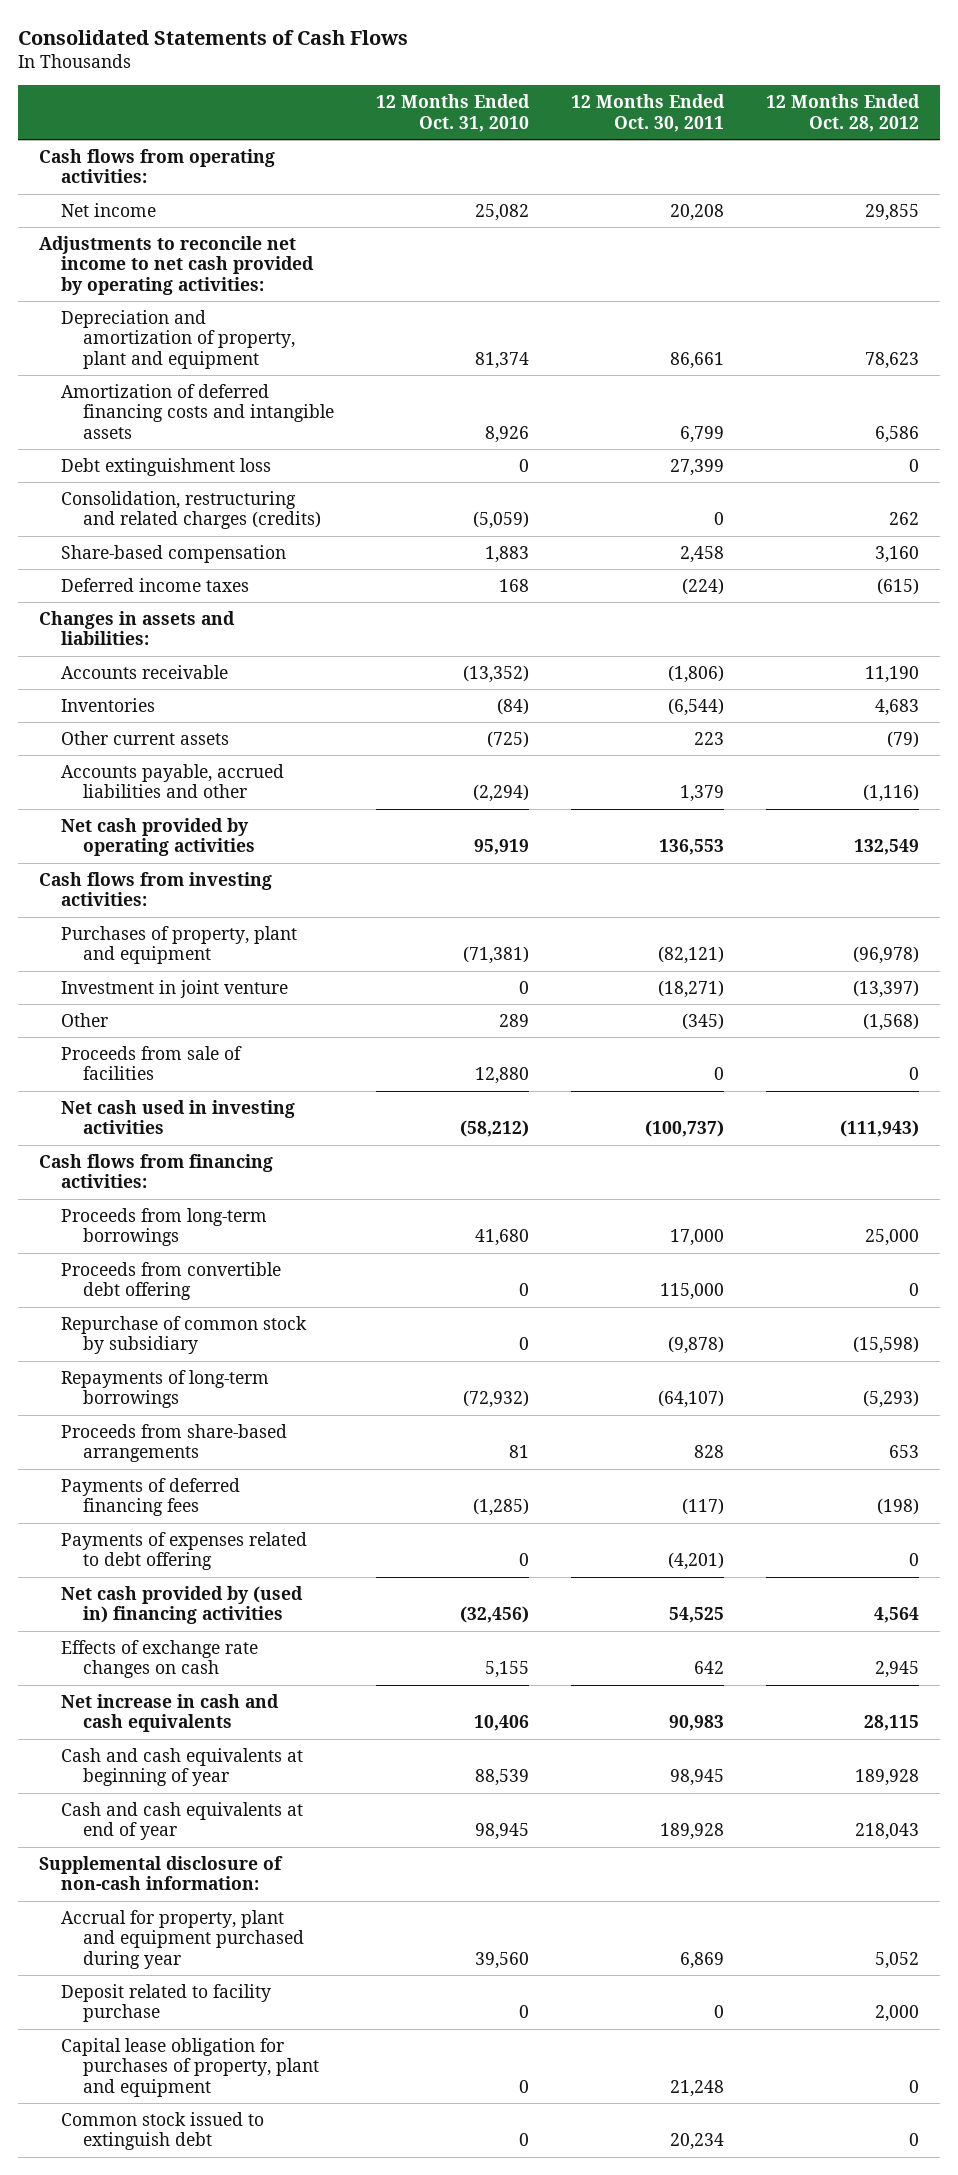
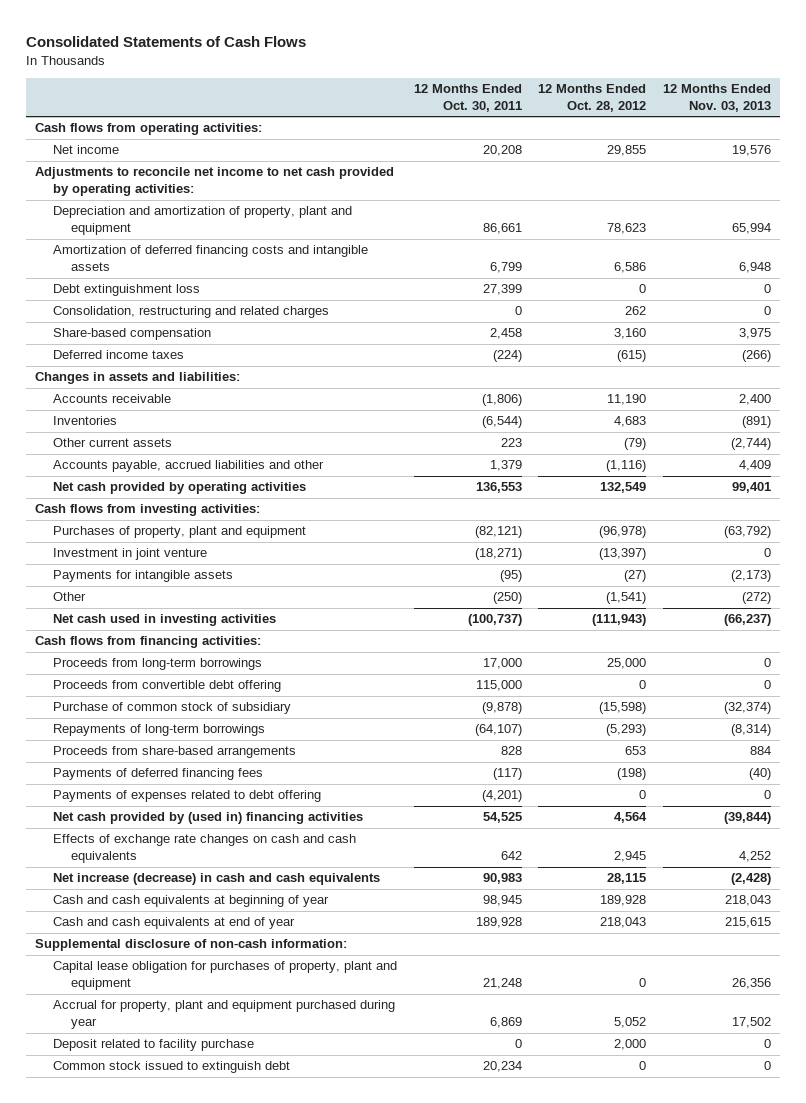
[375,94,530,132] 12 Months Ended Oct. 31, 2010 -> none
none -> [663,84,772,113] 12 Months Ended Nov. 03, 2013
[60,490,321,530] Consolidation, restructuring and related charges (credits) -> [52,306,329,319] Consolidation, restructuring and related charges
[60,1045,242,1081] Proceeds from sale of facilities -> none
none -> [52,570,233,583] Payments for intangible assets
[682,1012,725,1030] (345) -> [492,592,522,605] (250)
[863,1012,920,1031] (1,568) -> [606,592,647,605] (1,541)
[60,1315,307,1355] Repurchase of common stock by subsidiary -> [52,702,291,715] Purchase of common stock of subsidiary
[60,1639,258,1679] Effects of exchange rate changes on cash -> [52,834,356,864] Effects of exchange rate changes on cash and cash equivalents
[60,1693,279,1733] Net increase in cash and cash equivalents -> [52,873,380,886] Net increase (decrease) in cash and cash equivalents
[60,2037,319,2097] Capital lease obligation for purchases of property, plant and equipment -> [52,961,397,991] Capital lease obligation for purchases of property, plant and equipment

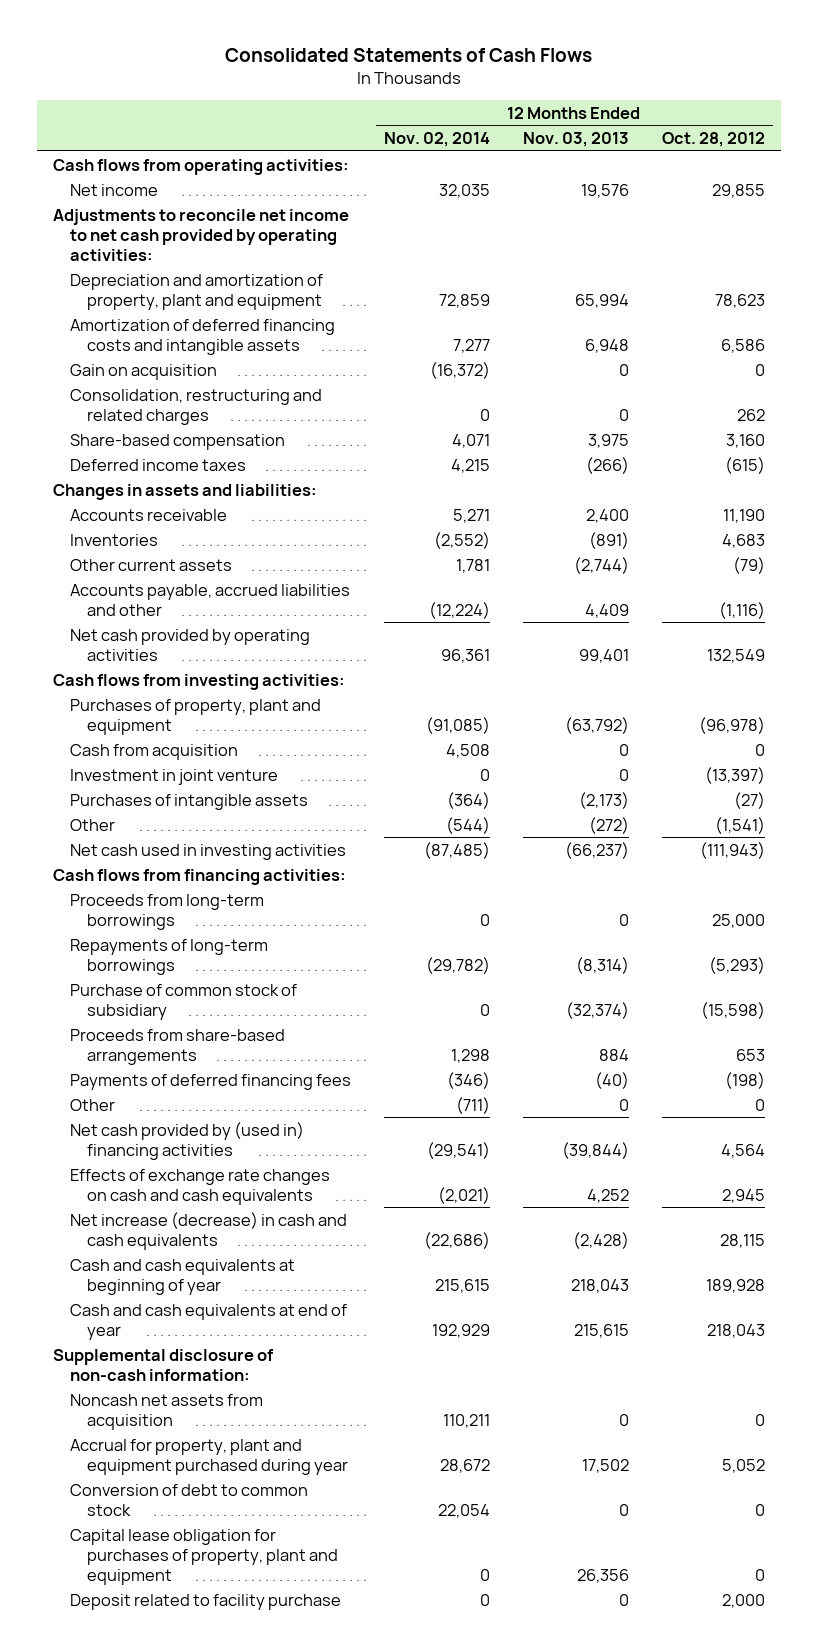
[413,84,522,113] 12 Months Ended Oct. 30, 2011 -> none
none -> [383,132,490,148] Nov. 02, 2014
[52,284,200,297] Debt extinguishment loss -> none
none -> [69,363,217,380] Gain on acquisition
none -> [69,743,238,760] Cash from acquisition
[52,570,233,583] Payments for intangible assets -> [69,793,308,810] Purchases of intangible assets
[52,680,281,693] Proceeds from convertible debt offering -> none
[52,702,291,715] Purchase of common stock of subsidiary -> [69,983,297,1020] Purchase of common stock of subsidiary
[52,790,321,803] Payments of expenses related to debt offering -> none
none -> [69,1098,115,1111] Other
none -> [69,1393,263,1430] Noncash net assets from acquisition
none -> [69,1483,308,1516] Conversion of debt to common stock
[52,961,397,991] Capital lease obligation for purchases of property, plant and equipment -> [69,1528,338,1585] Capital lease obligation for purchases of property, plant and equipment
[52,1061,290,1074] Common stock issued to extinguish debt -> none

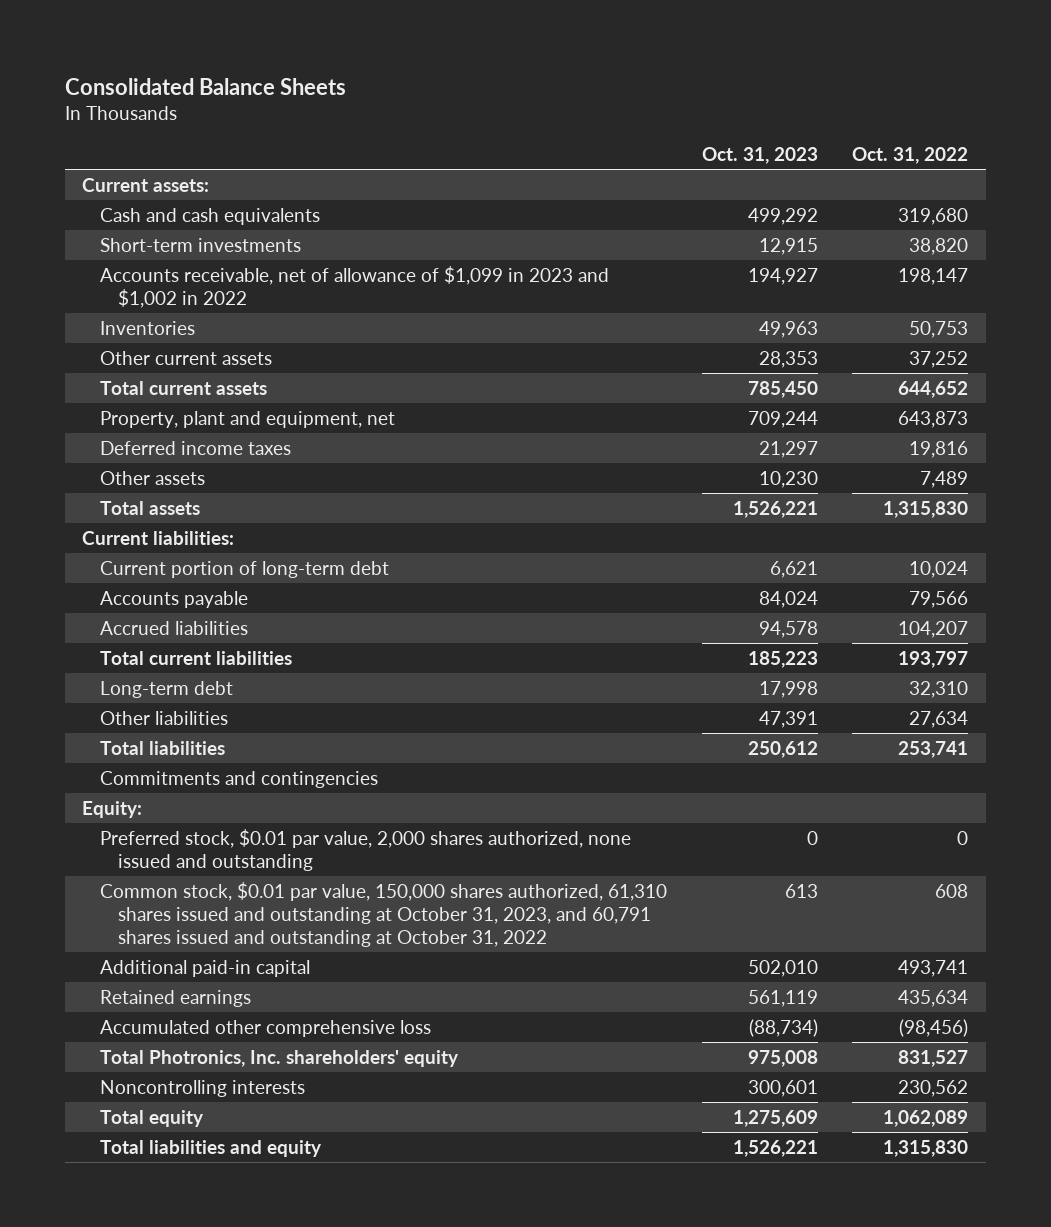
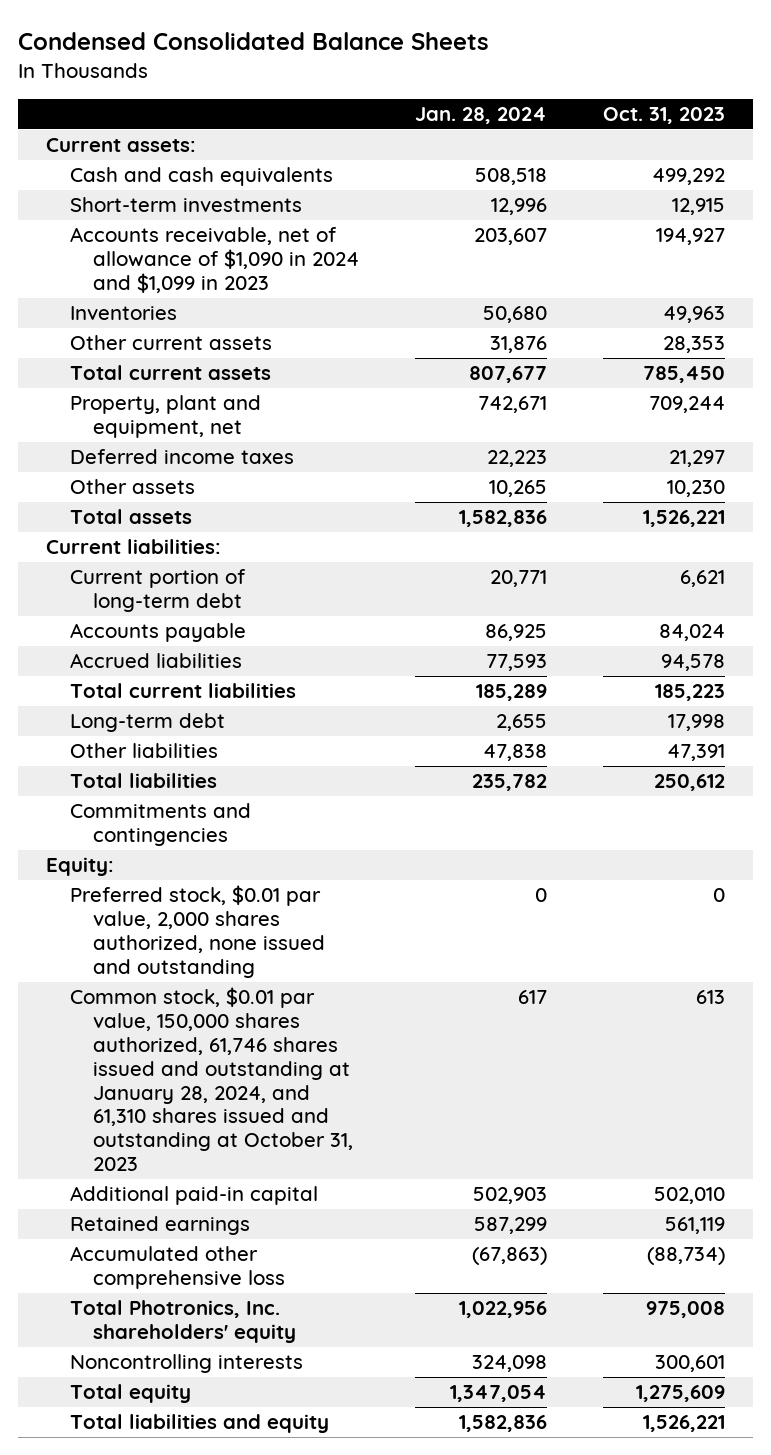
[64,77,346,95] Consolidated Balance Sheets -> [17,32,489,51] Condensed Consolidated Balance Sheets
[852,147,969,165] Oct. 31, 2022 -> none
none -> [415,107,548,125] Jan. 28, 2024
[100,265,610,308] Accounts receivable, net of allowance of $1,099 in 2023 and $1,002 in 2022 -> [69,227,360,294] Accounts receivable, net of allowance of $1,090 in 2024 and $1,099 in 2023
[100,881,668,947] Common stock, $0.01 par value, 150,000 shares authorized, 61,310 shares issued and outstanding at October 31, 2023, and 60,791 shares issued and outstanding at October 31, 2022 -> [69,987,354,1171] Common stock, $0.01 par value, 150,000 shares authorized, 61,746 shares issued and outstanding at January 28, 2024, and 61,310 shares issued and outstanding at October 31, 2023

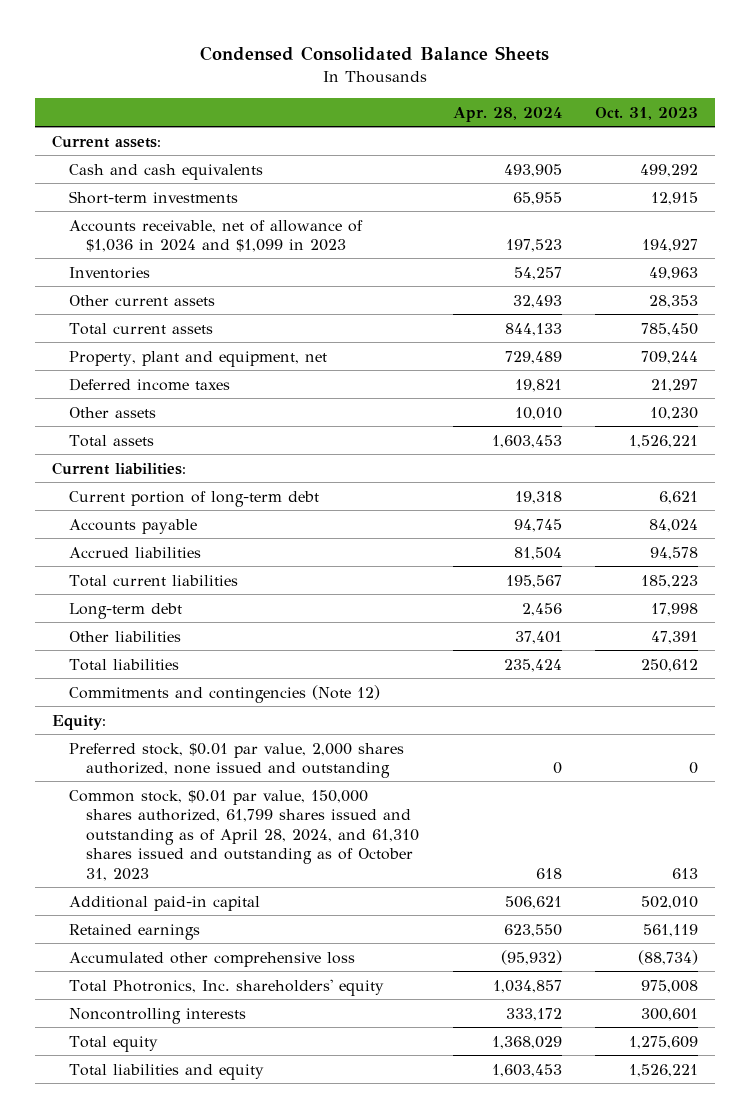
[415,107,548,125] Jan. 28, 2024 -> none
none -> [452,106,562,122] Apr. 28, 2024
[69,227,360,294] Accounts receivable, net of allowance of $1,090 in 2024 and $1,099 in 2023 -> [69,219,364,253] Accounts receivable, net of allowance of $1,036 in 2024 and $1,099 in 2023
[69,803,251,847] Commitments and contingencies -> [69,684,381,703] Commitments and contingencies (Note 12)
[69,987,354,1171] Common stock, $0.01 par value, 150,000 shares authorized, 61,746 shares issued and outstanding at January 28, 2024, and 61,310 shares issued and outstanding at October 31, 2023 -> [69,789,420,881] Common stock, $0.01 par value, 150,000 shares authorized, 61,799 shares issued and outstanding as of April 28, 2024, and 61,310 shares issued and outstanding as of October 31, 2023

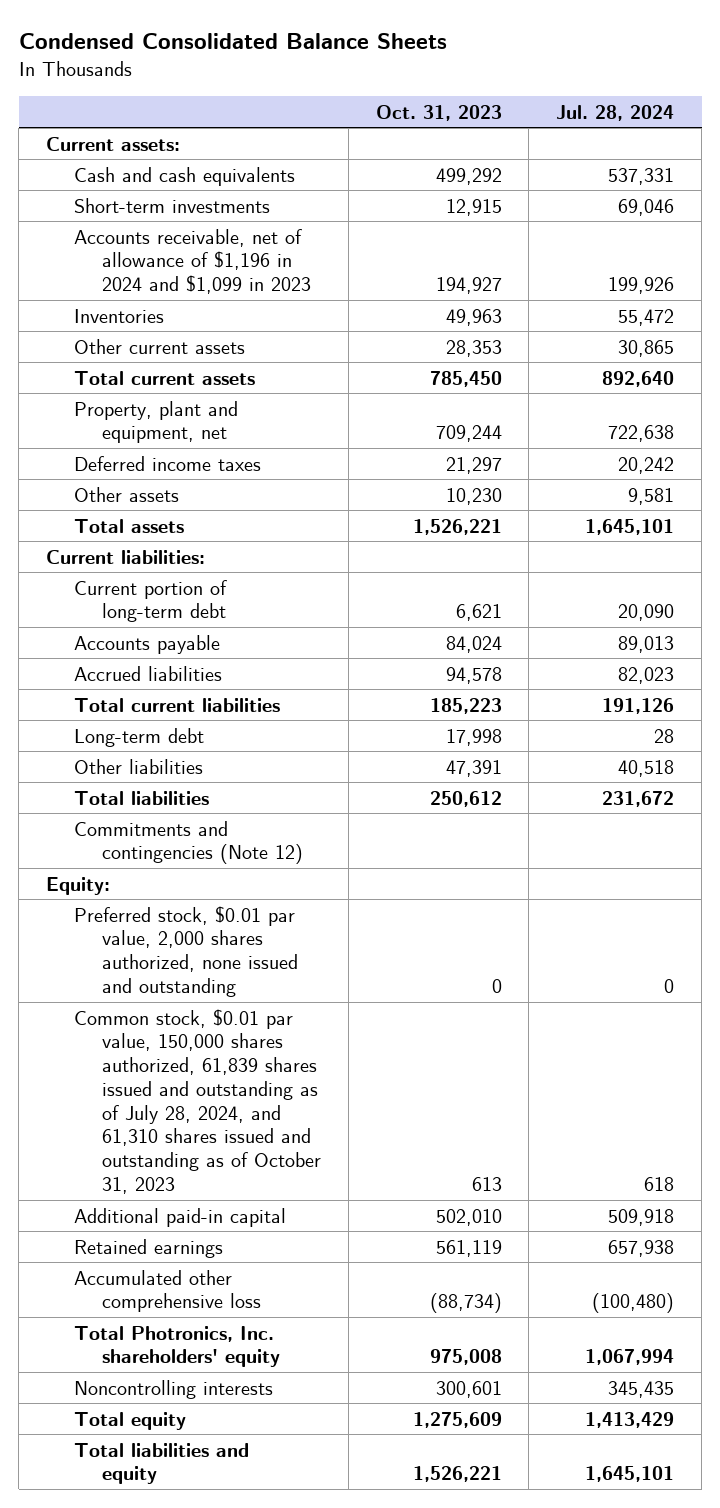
[452,106,562,122] Apr. 28, 2024 -> none
none -> [556,104,675,121] Jul. 28, 2024
[69,219,364,253] Accounts receivable, net of allowance of $1,036 in 2024 and $1,099 in 2023 -> [73,228,311,295] Accounts receivable, net of allowance of $1,196 in 2024 and $1,099 in 2023
[69,789,420,881] Common stock, $0.01 par value, 150,000 shares authorized, 61,799 shares issued and outstanding as of April 28, 2024, and 61,310 shares issued and outstanding as of October 31, 2023 -> [73,1008,321,1194] Common stock, $0.01 par value, 150,000 shares authorized, 61,839 shares issued and outstanding as of July 28, 2024, and 61,310 shares issued and outstanding as of October 31, 2023

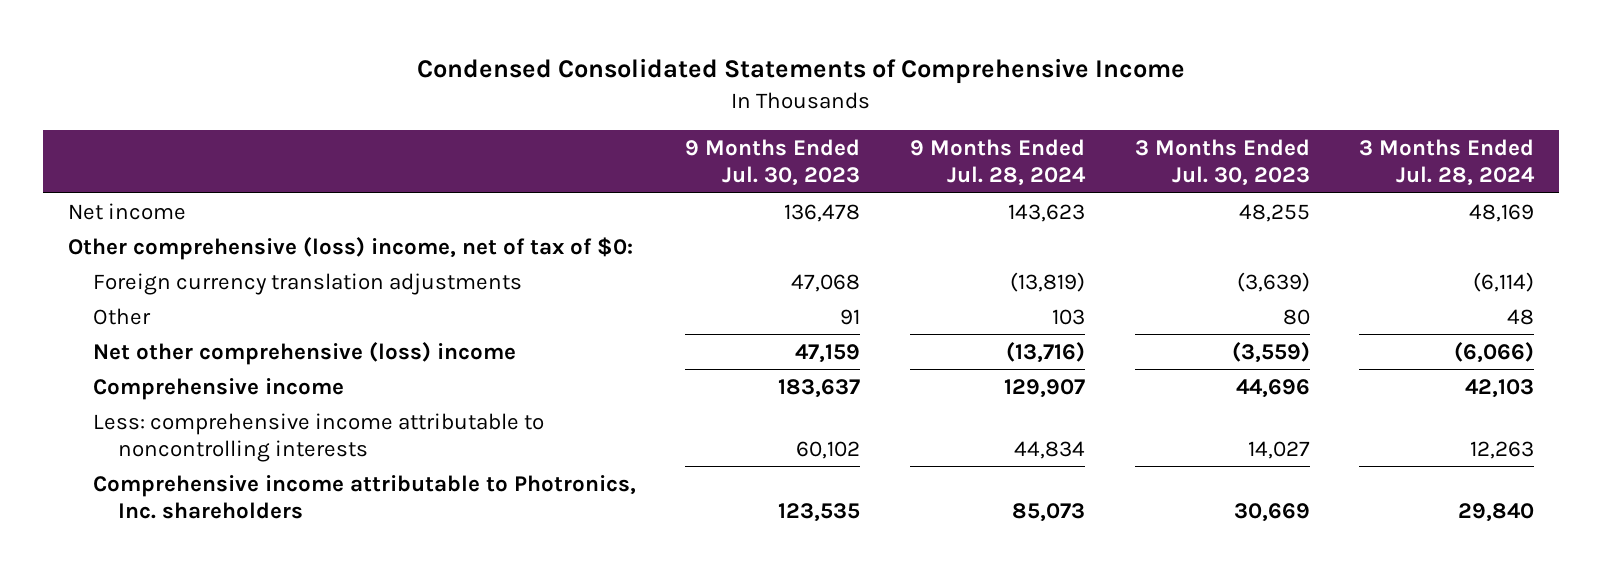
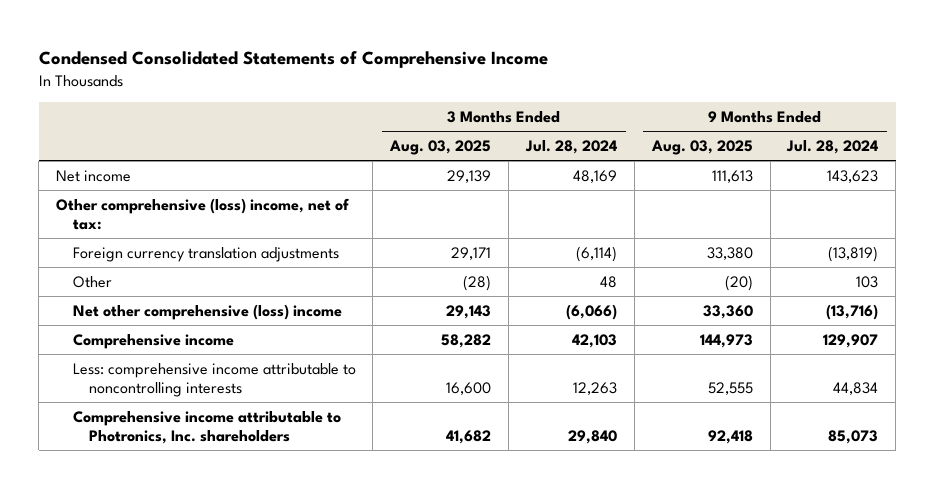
[685,138,861,186] 9 Months Ended Jul. 30, 2023 -> none
[1134,138,1310,186] 3 Months Ended Jul. 30, 2023 -> none
none -> [389,140,492,156] Aug. 03, 2025
none -> [650,140,753,156] Aug. 03, 2025
[67,236,633,260] Other comprehensive (loss) income, net of tax of $0: -> [55,198,349,231] Other comprehensive (loss) income, net of tax:

